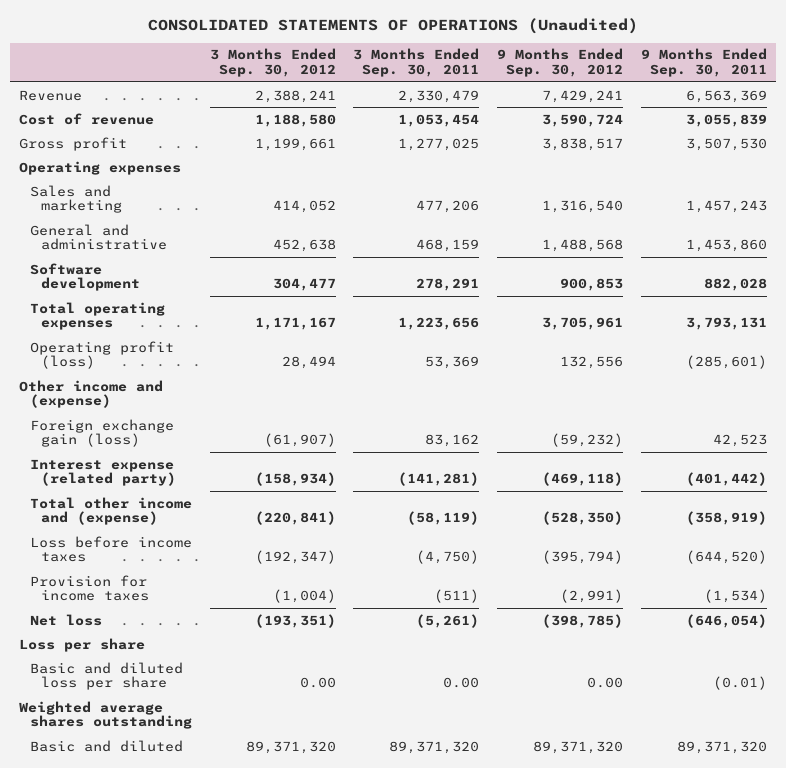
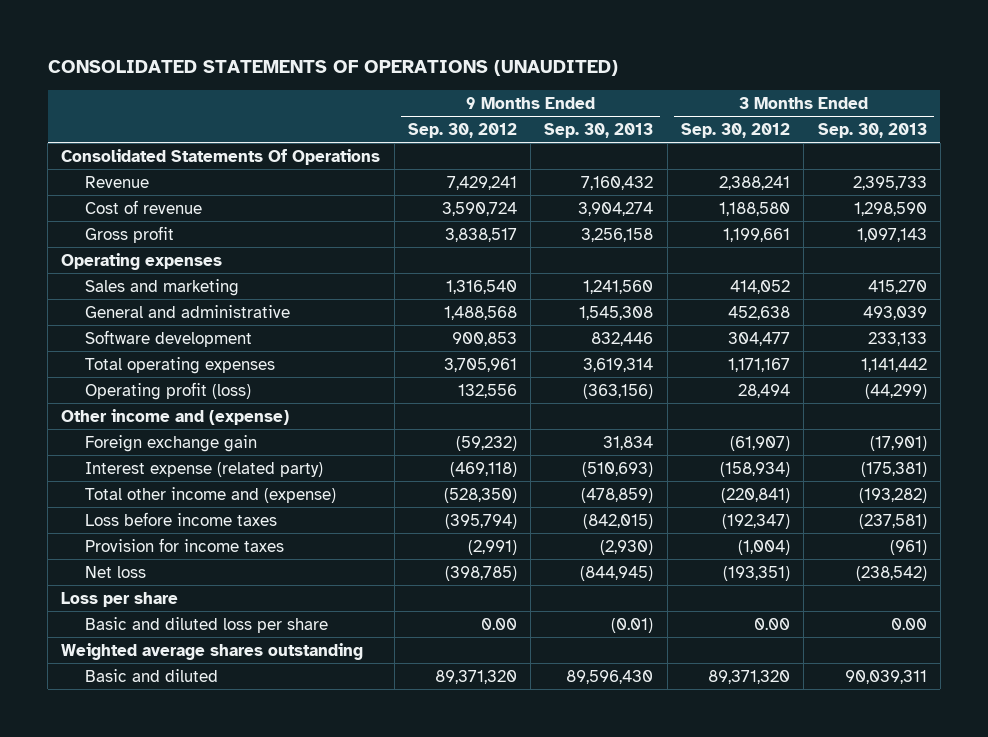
[148,18,639,35] CONSOLIDATED STATEMENTS OF OPERATIONS (Unaudited) -> [47,60,618,77] CONSOLIDATED STATEMENTS OF OPERATIONS (UNAUDITED)
[353,48,480,78] 3 Months Ended Sep. 30, 2011 -> none
[641,48,768,78] 9 Months Ended Sep. 30, 2011 -> none
none -> [544,122,654,138] Sep. 30, 2013
none -> [817,122,927,138] Sep. 30, 2013
none -> [61,148,381,165] Consolidated Statements Of Operations
[29,418,174,448] Foreign exchange gain (loss) -> [84,434,257,452] Foreign exchange gain

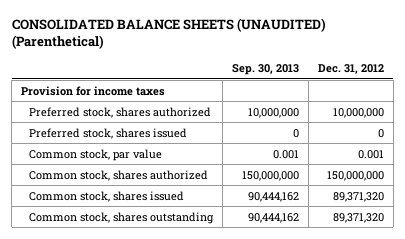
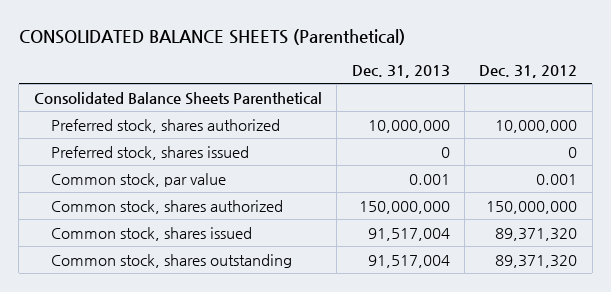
[11,17,326,50] CONSOLIDATED BALANCE SHEETS (UNAUDITED) (Parenthetical) -> [18,28,405,45] CONSOLIDATED BALANCE SHEETS (Parenthetical)
[231,64,299,76] Sep. 30, 2013 -> none
none -> [351,65,450,79] Dec. 31, 2013
[21,85,166,96] Provision for income taxes -> [33,91,322,105] Consolidated Balance Sheets Parenthetical

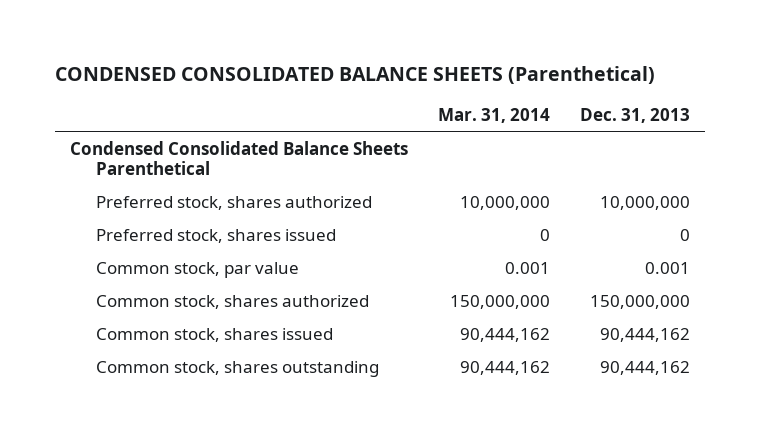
[18,28,405,45] CONSOLIDATED BALANCE SHEETS (Parenthetical) -> [54,66,655,85] CONDENSED CONSOLIDATED BALANCE SHEETS (Parenthetical)
[479,65,578,79] Dec. 31, 2012 -> none
none -> [437,107,550,123] Mar. 31, 2014
[33,91,322,105] Consolidated Balance Sheets Parenthetical -> [69,140,408,175] Condensed Consolidated Balance Sheets Parenthetical
[367,227,450,241] 91,517,004 -> [600,327,691,342] 90,444,162
[367,254,450,268] 91,517,004 -> [600,360,691,375] 90,444,162

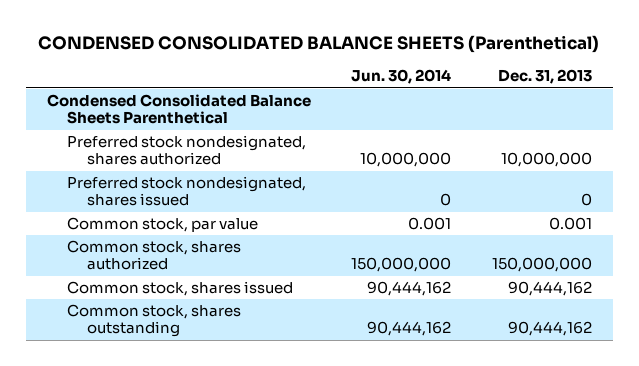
[437,107,550,123] Mar. 31, 2014 -> none
none -> [351,69,452,85] Jun. 30, 2014
[95,195,372,210] Preferred stock, shares authorized -> [66,135,306,166] Preferred stock nondesignated, shares authorized
[95,228,336,243] Preferred stock, shares issued -> [66,176,306,207] Preferred stock nondesignated, shares issued

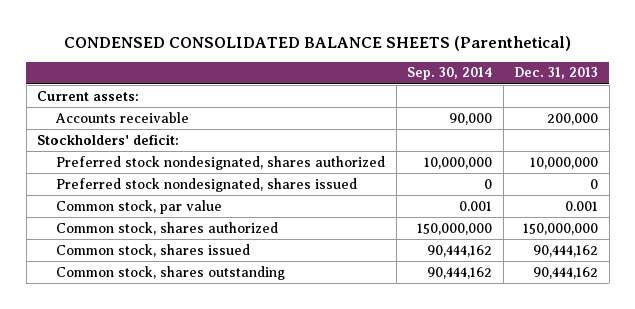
[351,69,452,85] Jun. 30, 2014 -> none
none -> [407,67,493,81] Sep. 30, 2014
[46,94,311,125] Condensed Consolidated Balance Sheets Parenthetical -> none
none -> [37,90,140,101] Current assets:
none -> [55,111,190,123] Accounts receivable
none -> [37,133,180,145] Stockholders' deficit:

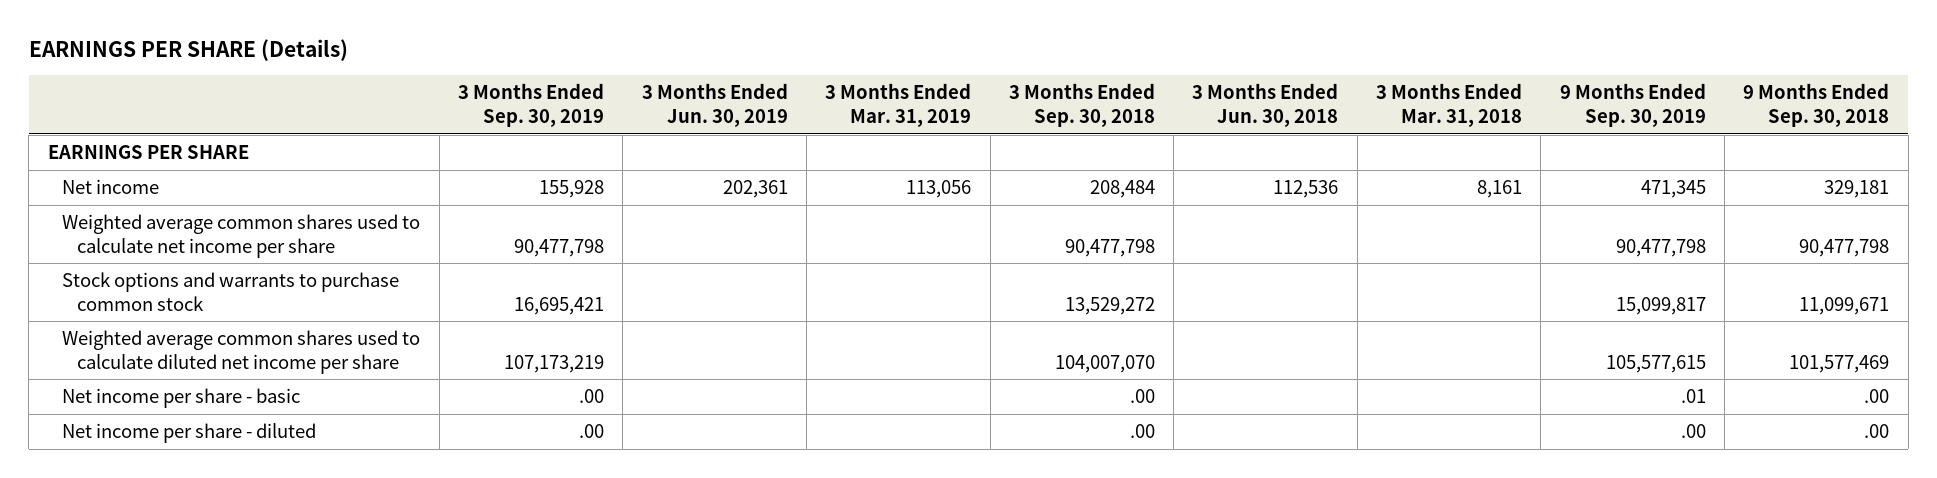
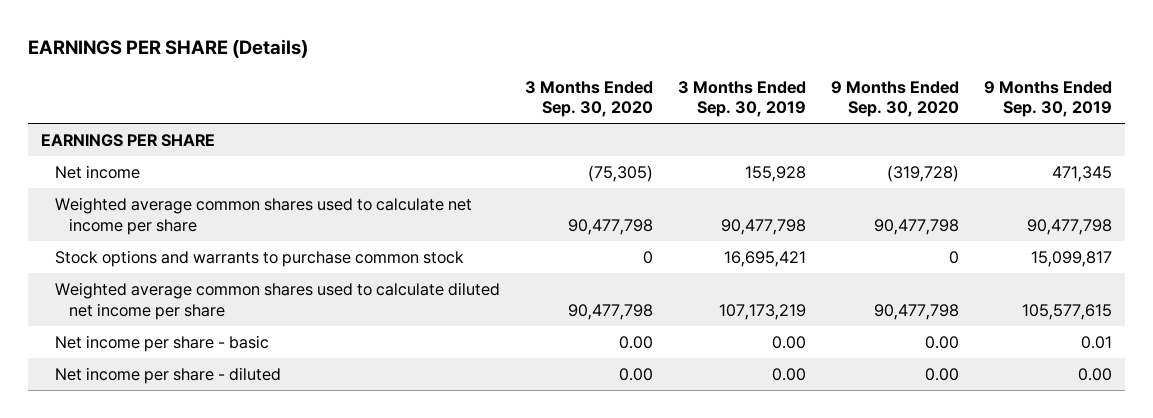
[641,83,788,127] 3 Months Ended Jun. 30, 2019 -> none
[825,83,972,127] 3 Months Ended Mar. 31, 2019 -> none
[1008,83,1155,127] 3 Months Ended Sep. 30, 2018 -> none
[1192,83,1339,127] 3 Months Ended Jun. 30, 2018 -> none
[1376,83,1523,127] 3 Months Ended Mar. 31, 2018 -> none
[1743,83,1890,127] 9 Months Ended Sep. 30, 2018 -> none
none -> [524,80,653,118] 3 Months Ended Sep. 30, 2020
none -> [831,80,960,118] 9 Months Ended Sep. 30, 2020
[578,388,604,403] .00 -> [772,335,807,349] 0.00
[1680,388,1706,403] .01 -> [1081,335,1113,349] 0.01
[578,423,604,438] .00 -> [772,367,807,381] 0.00
[1680,423,1706,438] .00 -> [1078,367,1113,381] 0.00

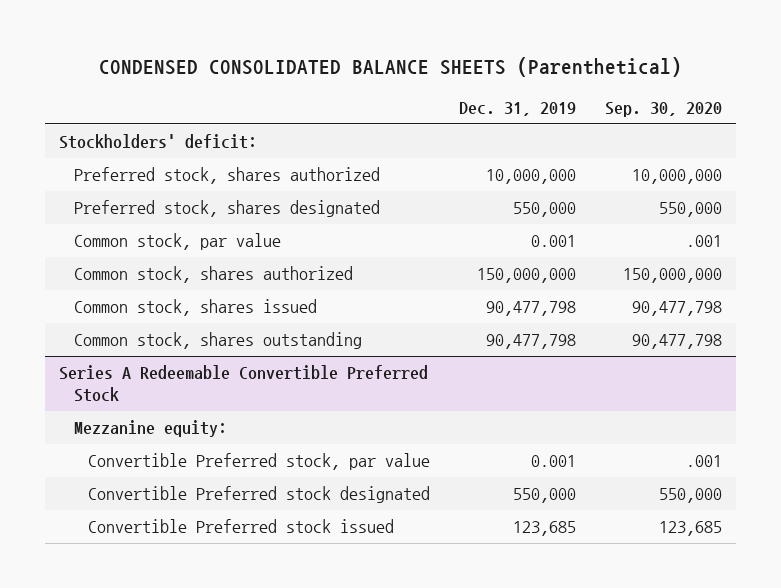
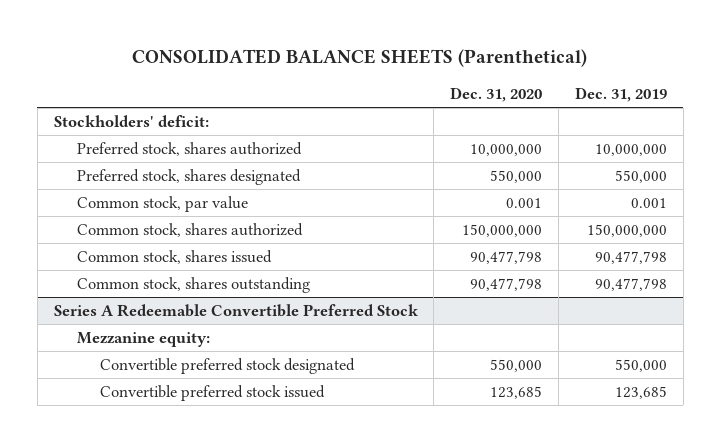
[98,56,682,77] CONDENSED CONSOLIDATED BALANCE SHEETS (Parenthetical) -> [132,48,588,67] CONSOLIDATED BALANCE SHEETS (Parenthetical)
[604,102,722,118] Sep. 30, 2020 -> none
none -> [450,86,543,102] Dec. 31, 2020
[87,453,430,471] Convertible Preferred stock, par value -> none
[87,486,430,504] Convertible Preferred stock designated -> [99,358,355,375] Convertible preferred stock designated
[87,519,394,534] Convertible Preferred stock issued -> [99,385,325,402] Convertible preferred stock issued

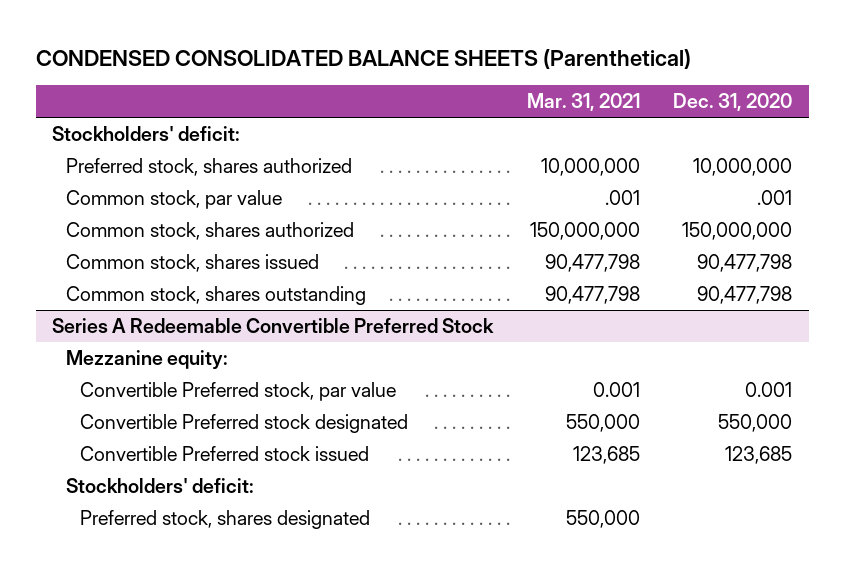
[132,48,588,67] CONSOLIDATED BALANCE SHEETS (Parenthetical) -> [35,48,691,69] CONDENSED CONSOLIDATED BALANCE SHEETS (Parenthetical)
[574,86,667,102] Dec. 31, 2019 -> none
none -> [526,93,640,112] Mar. 31, 2021
[76,169,301,186] Preferred stock, shares designated -> none
[506,198,543,209] 0.001 -> [757,190,793,206] .001
none -> [79,382,396,402] Convertible Preferred stock, par value
[99,358,355,375] Convertible preferred stock designated -> [79,414,408,434] Convertible Preferred stock designated
[99,385,325,402] Convertible preferred stock issued -> [79,446,369,462] Convertible Preferred stock issued
none -> [66,478,255,494] Stockholders' deficit:
none -> [79,510,370,530] Preferred stock, shares designated

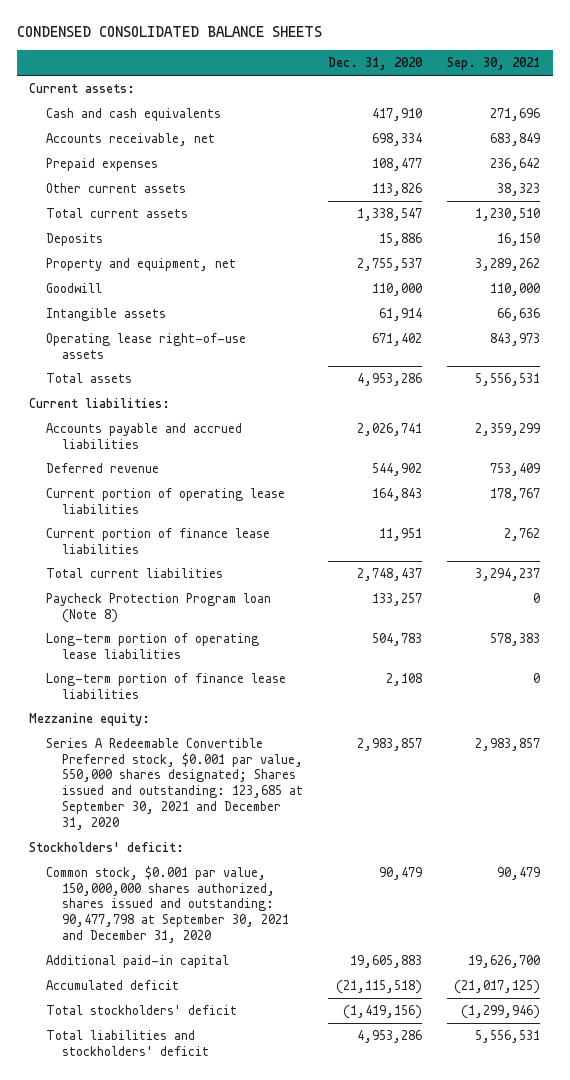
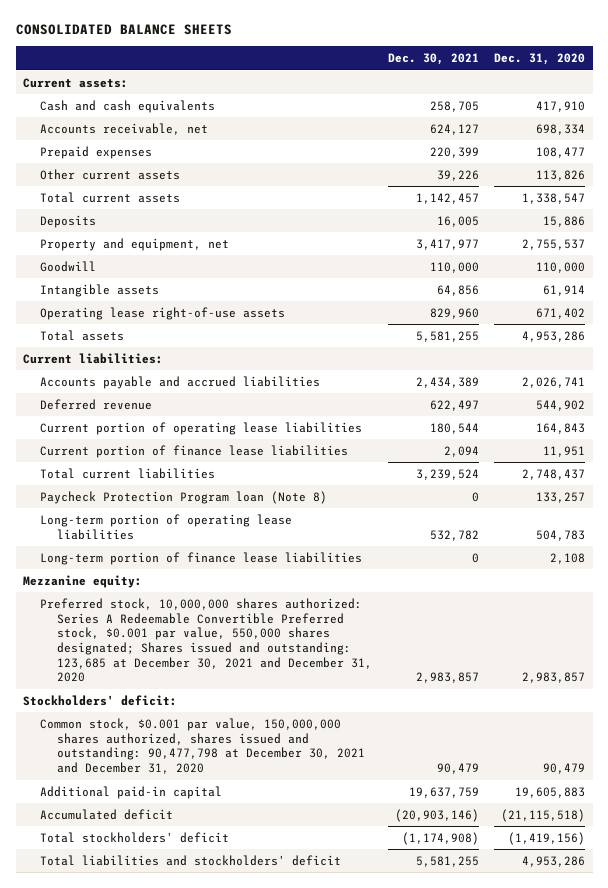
[16,26,322,38] CONDENSED CONSOLIDATED BALANCE SHEETS -> [15,24,232,36] CONSOLIDATED BALANCE SHEETS
[447,57,541,71] Sep. 30, 2021 -> none
none -> [387,52,479,65] Dec. 30, 2021
[45,737,303,830] Series A Redeemable Convertible Preferred stock, $0.001 par value, 550,000 shares designated; Shares issued and outstanding: 123,685 at September 30, 2021 and December 31, 2020 -> [40,597,373,683] Preferred stock, 10,000,000 shares authorized: Series A Redeemable Convertible Preferred stock, $0.001 par value, 550,000 shares designated; Shares issued and outstanding: 123,685 at December 30, 2021 and December 31, 2020
[45,865,289,943] Common stock, $0.001 par value, 150,000,000 shares authorized, shares issued and outstanding: 90,477,798 at September 30, 2021 and December 31, 2020 -> [40,717,366,774] Common stock, $0.001 par value, 150,000,000 shares authorized, shares issued and outstanding: 90,477,798 at December 30, 2021 and December 31, 2020

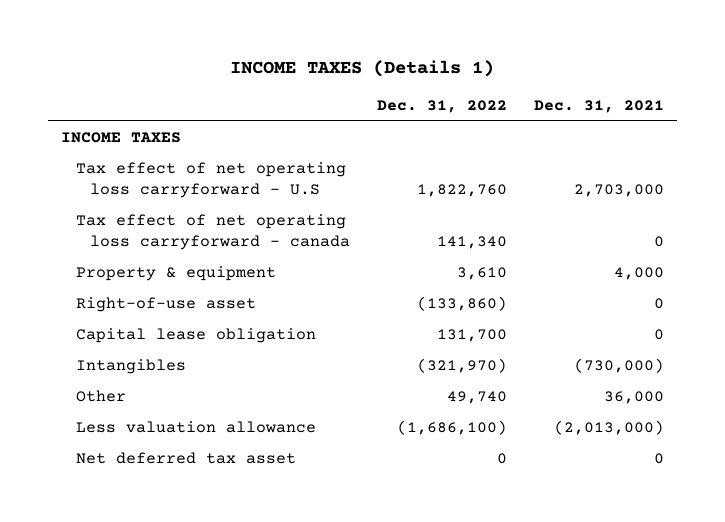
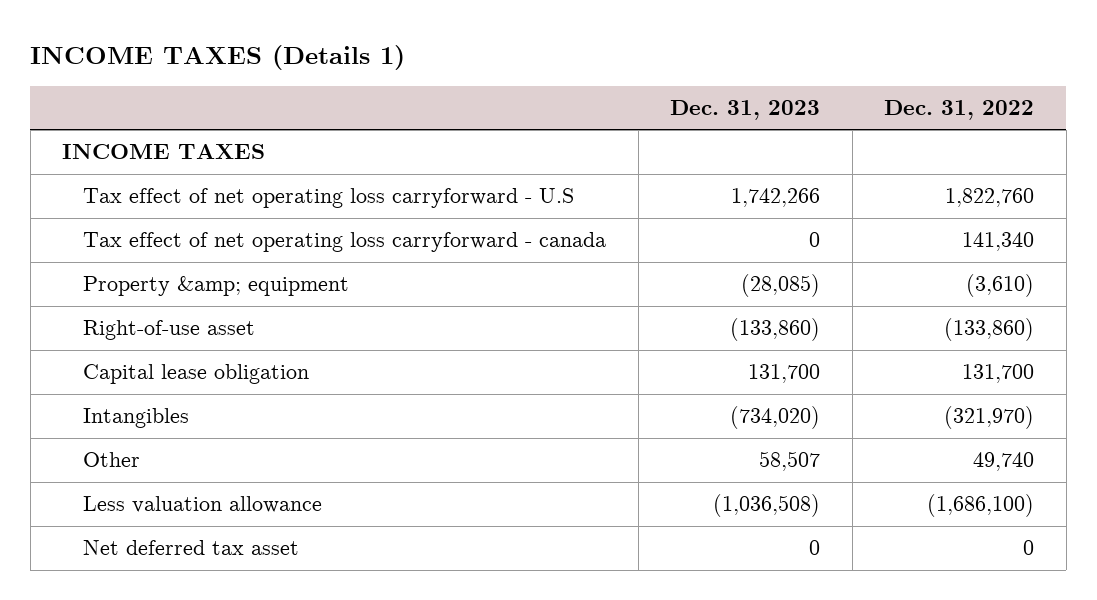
[533,99,664,113] Dec. 31, 2021 -> none
none -> [670,99,821,120] Dec. 31, 2023
[75,266,276,282] Property & equipment -> [83,276,350,297] Property &amp; equipment
[457,267,508,281] 3,610 -> [966,274,1035,298] (3,610)

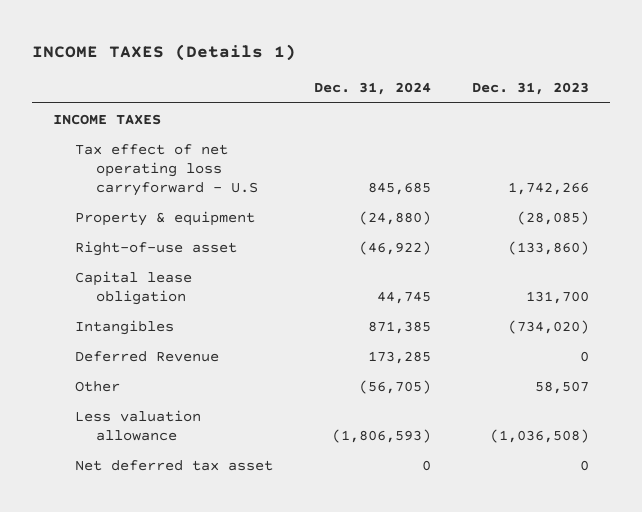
[884,99,1035,120] Dec. 31, 2022 -> none
none -> [314,82,432,96] Dec. 31, 2024
[83,232,607,253] Tax effect of net operating loss carryforward - canada -> none
[83,276,350,297] Property &amp; equipment -> [74,210,255,226] Property & equipment
none -> [74,350,219,362] Deferred Revenue

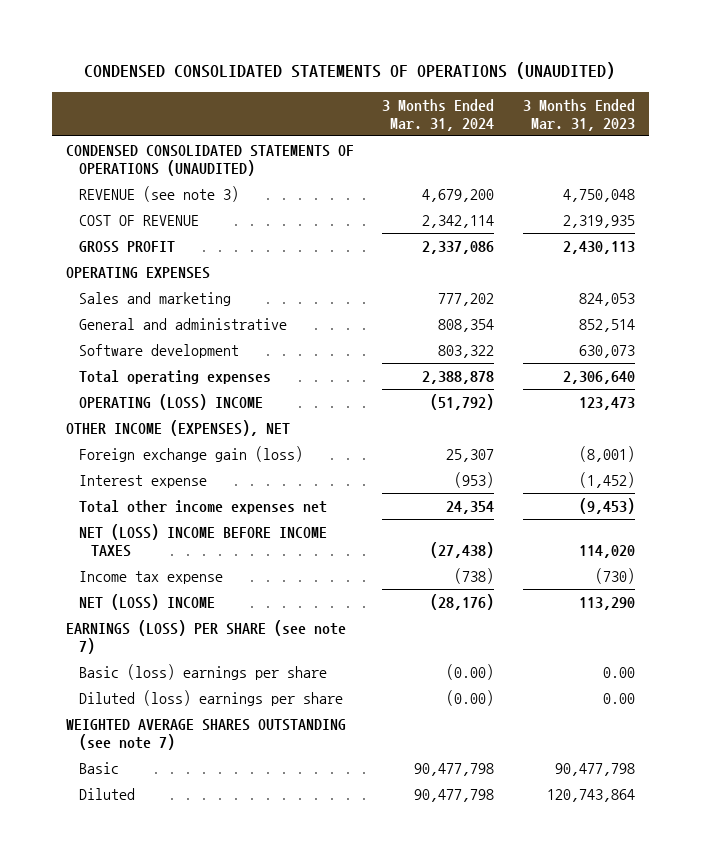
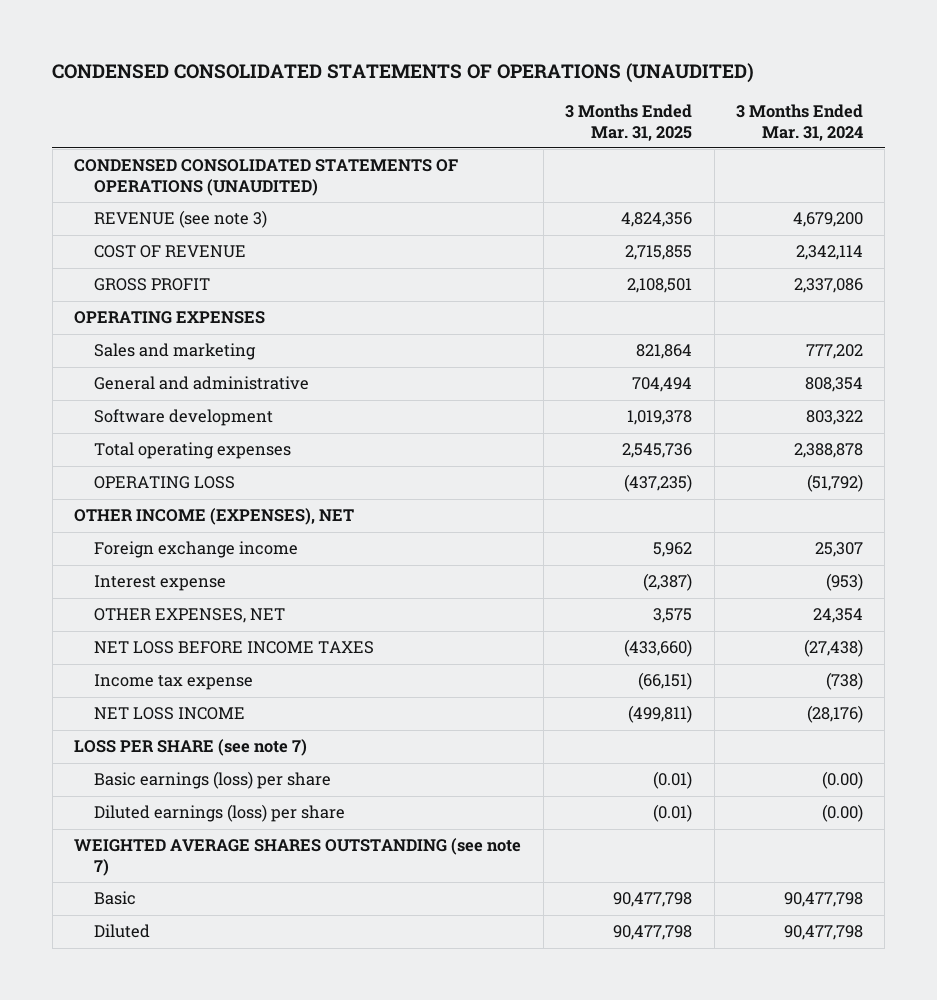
[522,98,635,131] 3 Months Ended Mar. 31, 2023 -> none
none -> [565,103,693,141] 3 Months Ended Mar. 31, 2025
[78,394,263,411] OPERATING (LOSS) INCOME -> [94,476,236,490] OPERATING LOSS
[78,446,303,463] Foreign exchange gain (loss) -> [94,541,299,559] Foreign exchange income
[78,500,327,515] Total other income expenses net -> [94,608,286,624] OTHER EXPENSES, NET
[78,524,327,558] NET (LOSS) INCOME BEFORE INCOME TAXES -> [94,641,375,655] NET LOSS BEFORE INCOME TAXES
[78,594,215,611] NET (LOSS) INCOME -> [94,707,246,721] NET LOSS INCOME
[66,620,347,655] EARNINGS (LOSS) PER SHARE (see note 7) -> [74,739,308,757] LOSS PER SHARE (see note 7)
[78,664,327,681] Basic (loss) earnings per share -> [94,771,332,790] Basic earnings (loss) per share
[78,690,343,707] Diluted (loss) earnings per share -> [94,804,346,823] Diluted earnings (loss) per share

